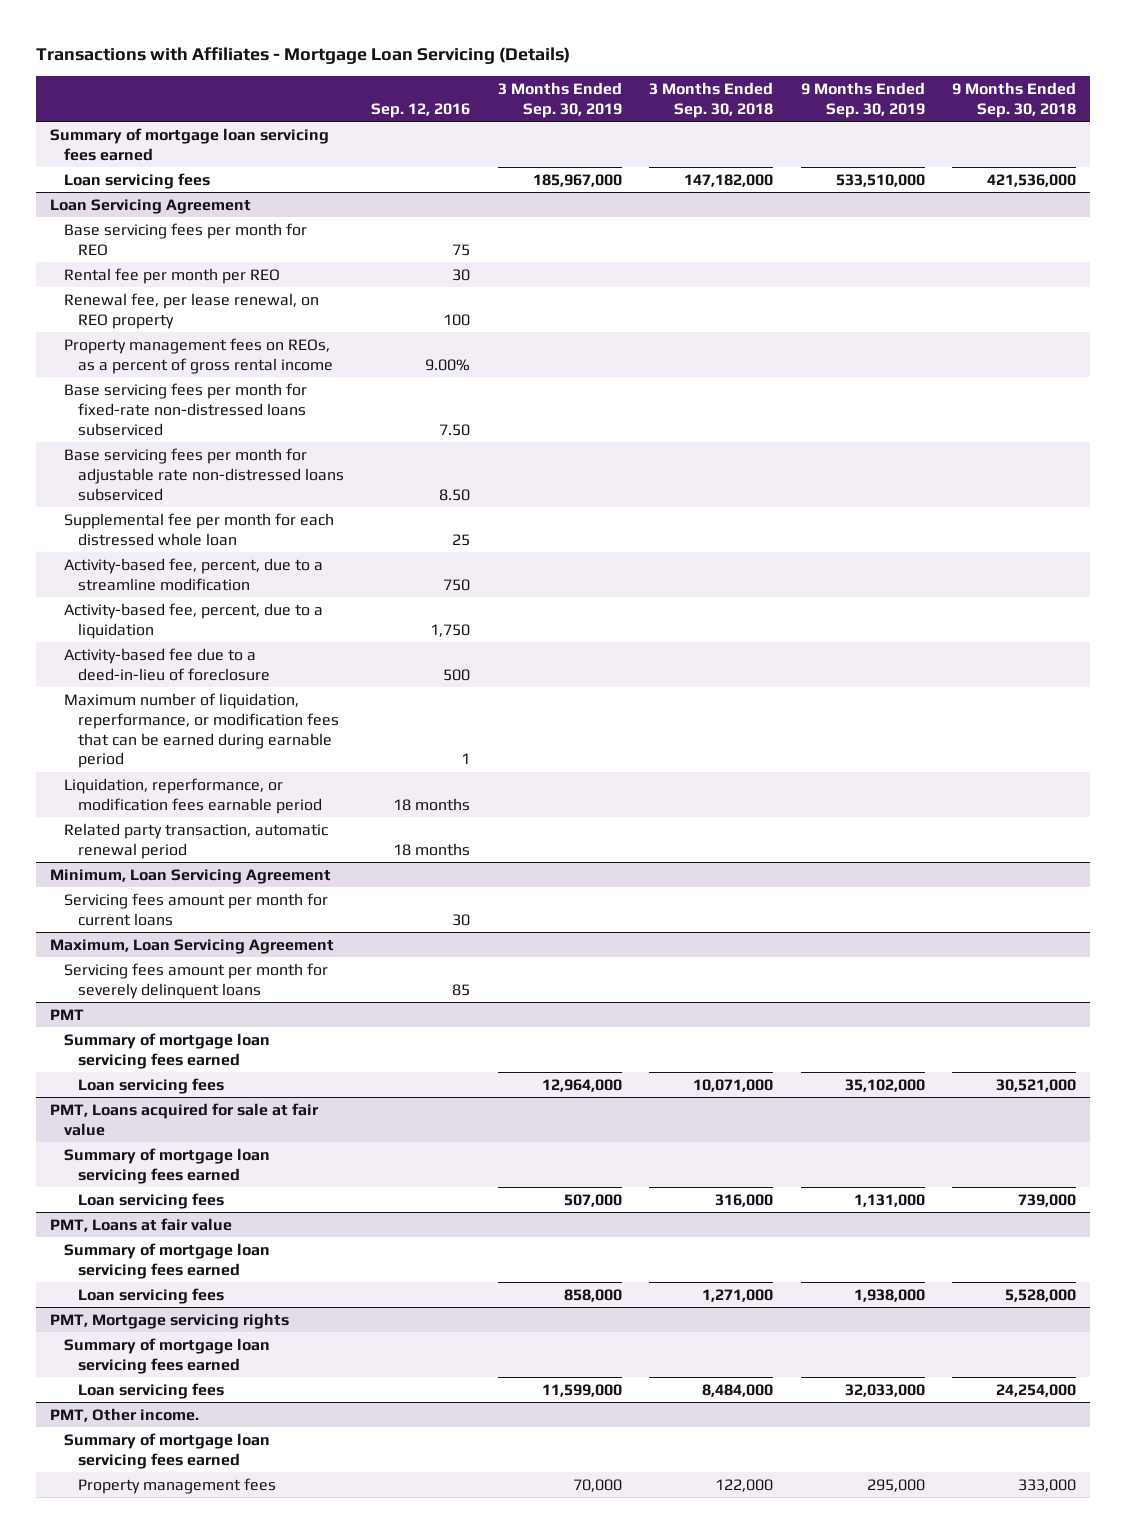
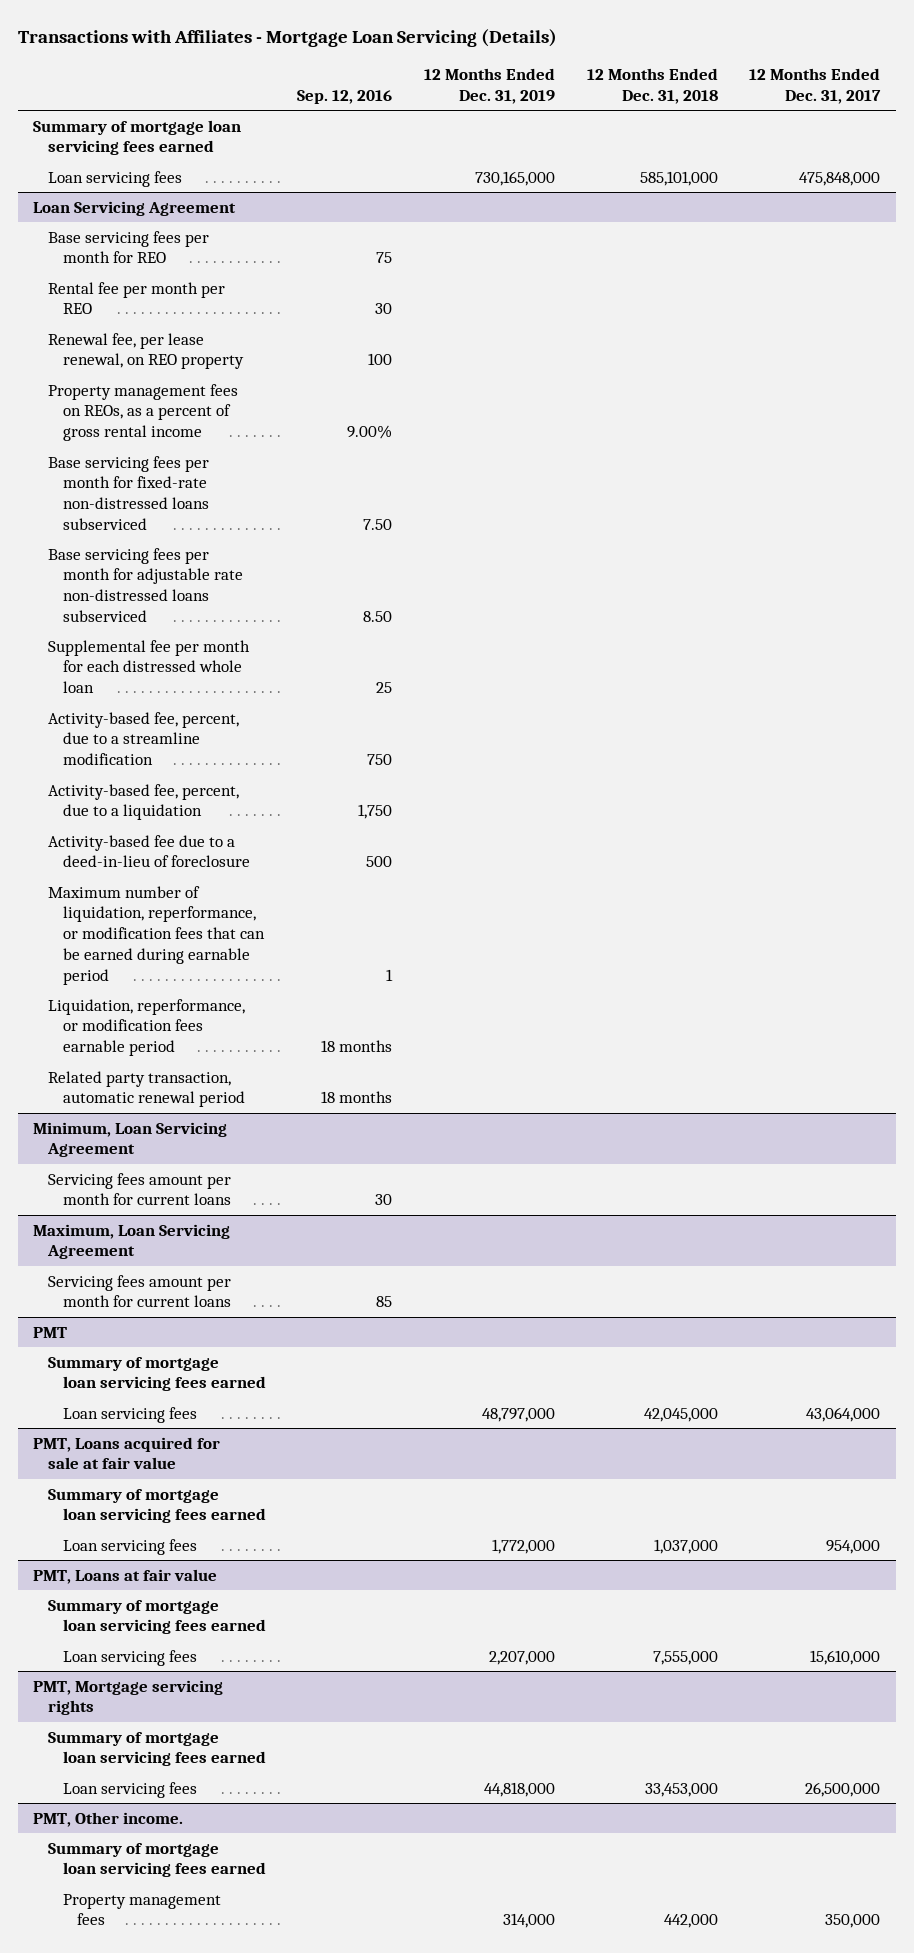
[497,82,622,118] 3 Months Ended Sep. 30, 2019 -> none
[649,82,774,118] 3 Months Ended Sep. 30, 2018 -> none
[800,82,925,118] 9 Months Ended Sep. 30, 2019 -> none
[952,82,1077,118] 9 Months Ended Sep. 30, 2018 -> none
none -> [424,68,556,104] 12 Months Ended Dec. 31, 2019
none -> [586,68,718,104] 12 Months Ended Dec. 31, 2018
none -> [749,68,882,104] 12 Months Ended Dec. 31, 2017
[63,962,328,999] Servicing fees amount per month for severely delinquent loans -> [47,1274,231,1308] Servicing fees amount per month for current loans

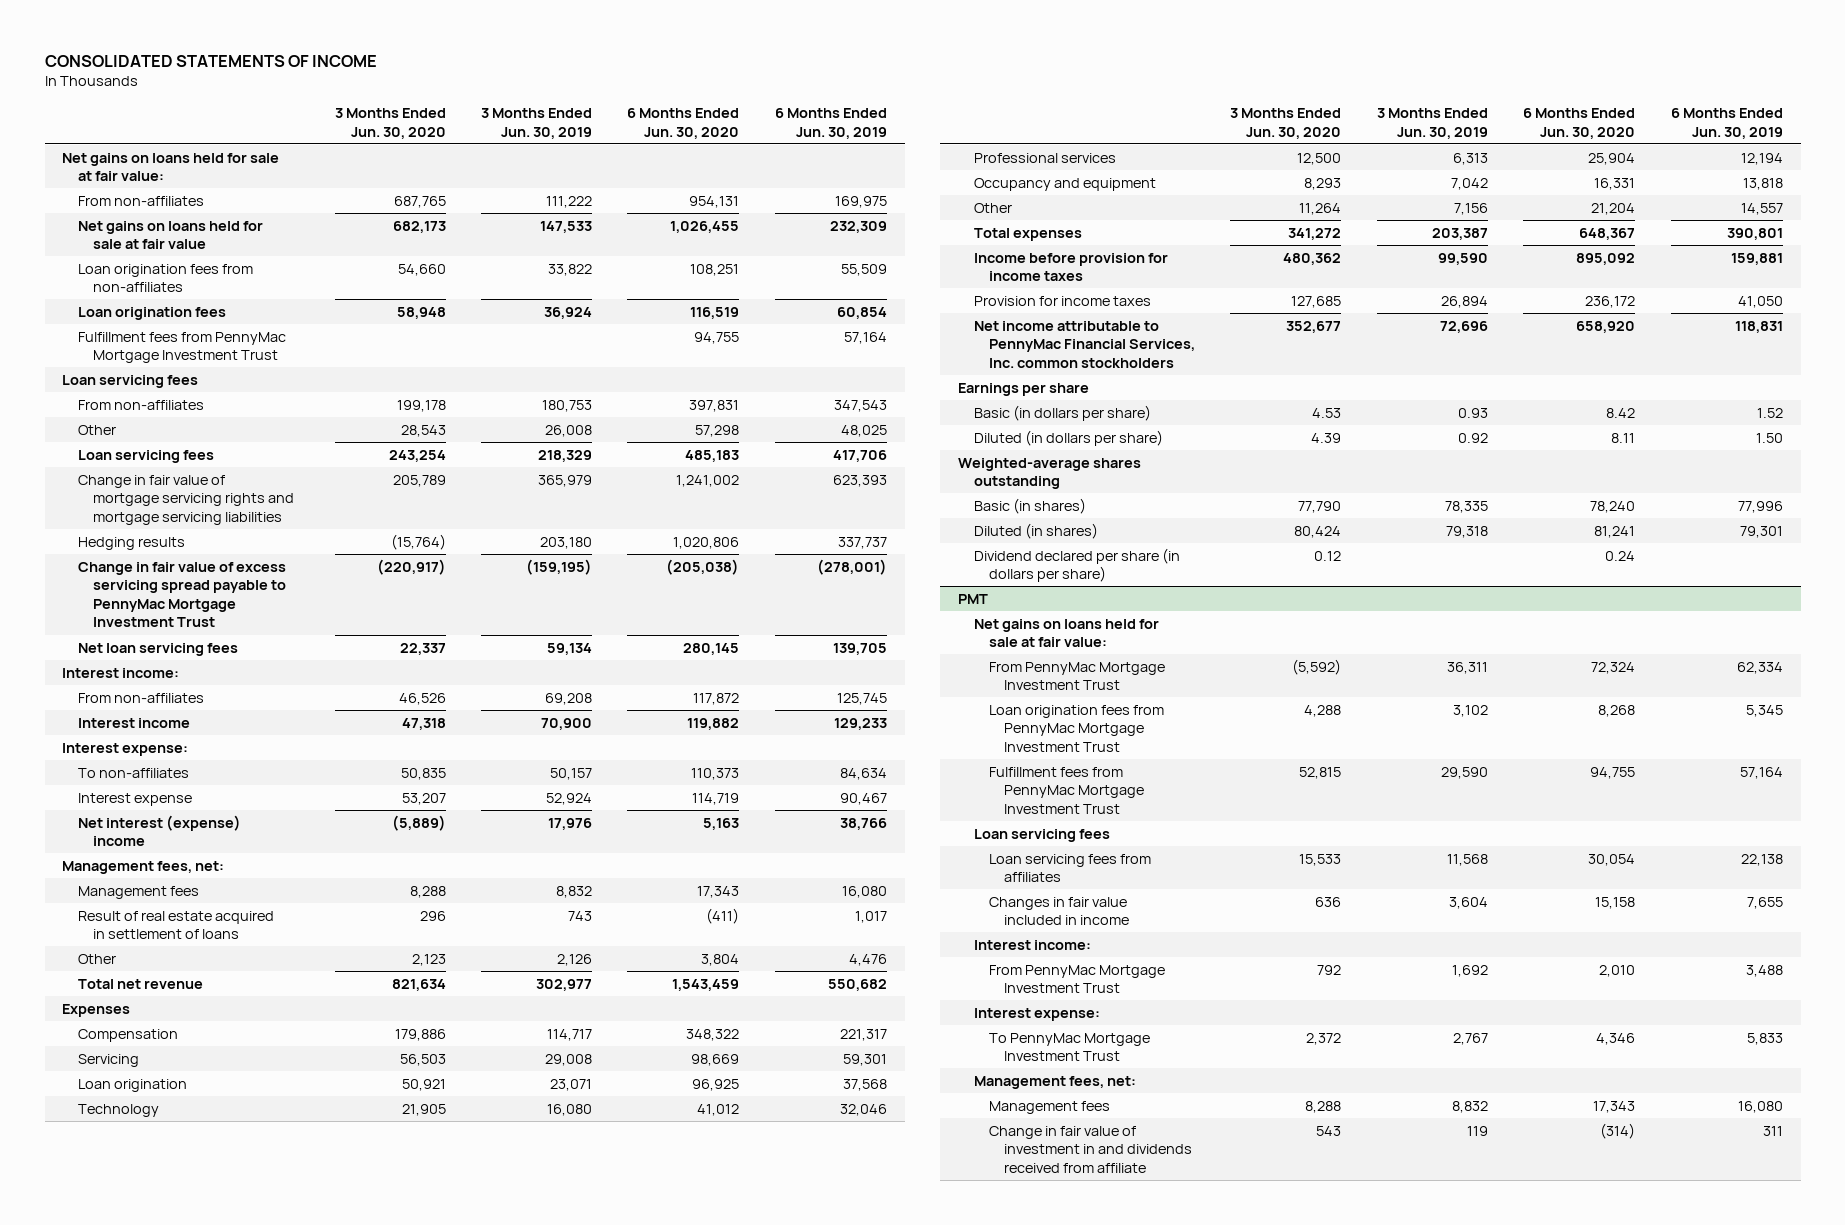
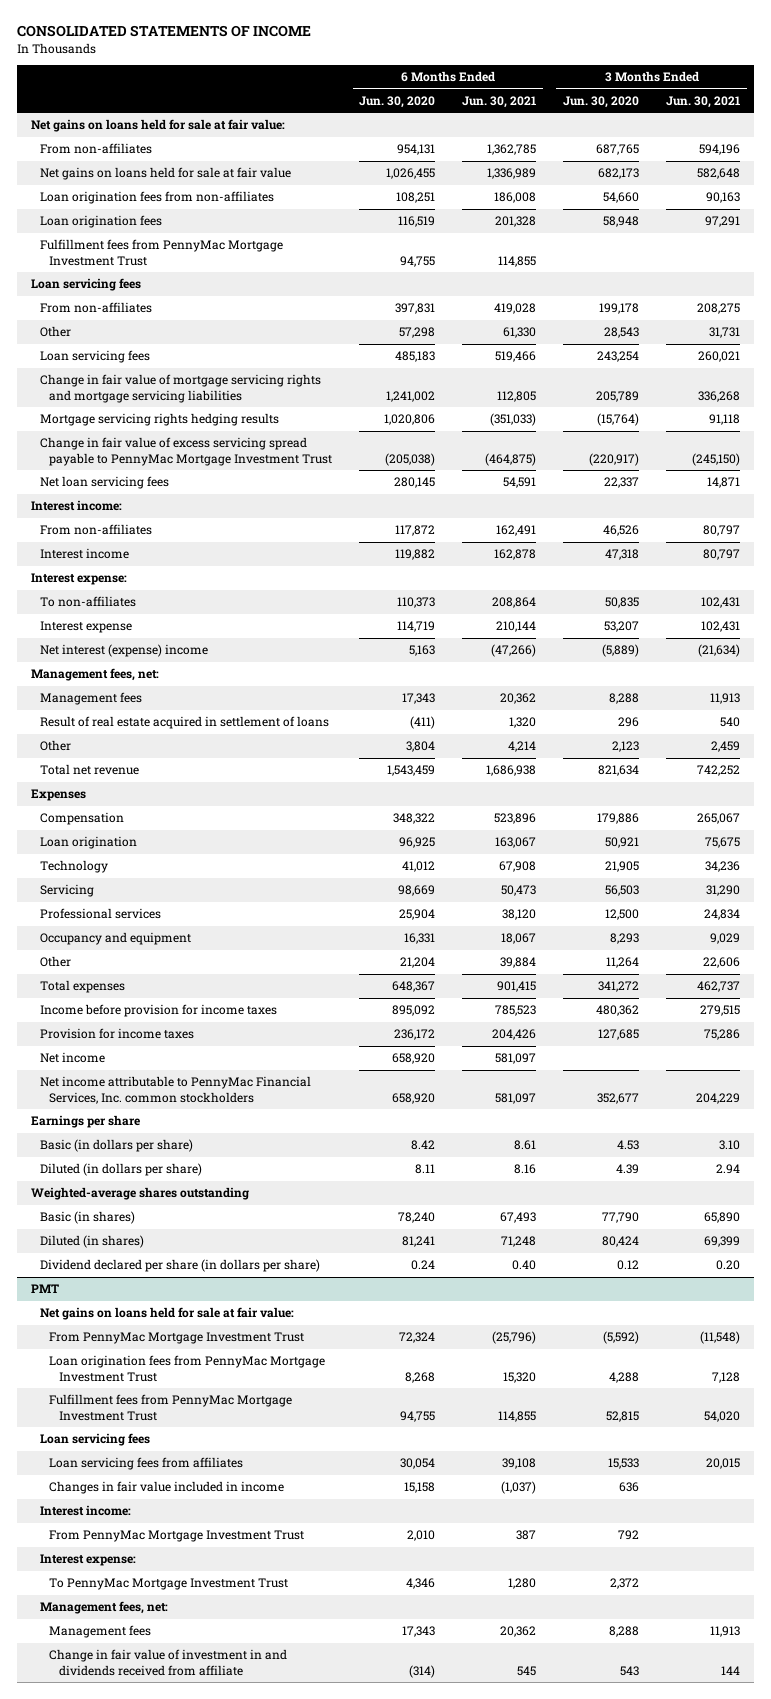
[481,108,593,139] 3 Months Ended Jun. 30, 2019 -> none
[774,108,887,139] 6 Months Ended Jun. 30, 2019 -> none
none -> [462,95,537,108] Jun. 30, 2021
none -> [666,95,741,108] Jun. 30, 2021
[77,536,185,550] Hedging results -> [40,413,280,427] Mortgage servicing rights hedging results
[77,1053,139,1067] Servicing -> [40,884,95,898] Servicing
none -> [40,1052,106,1064] Net income

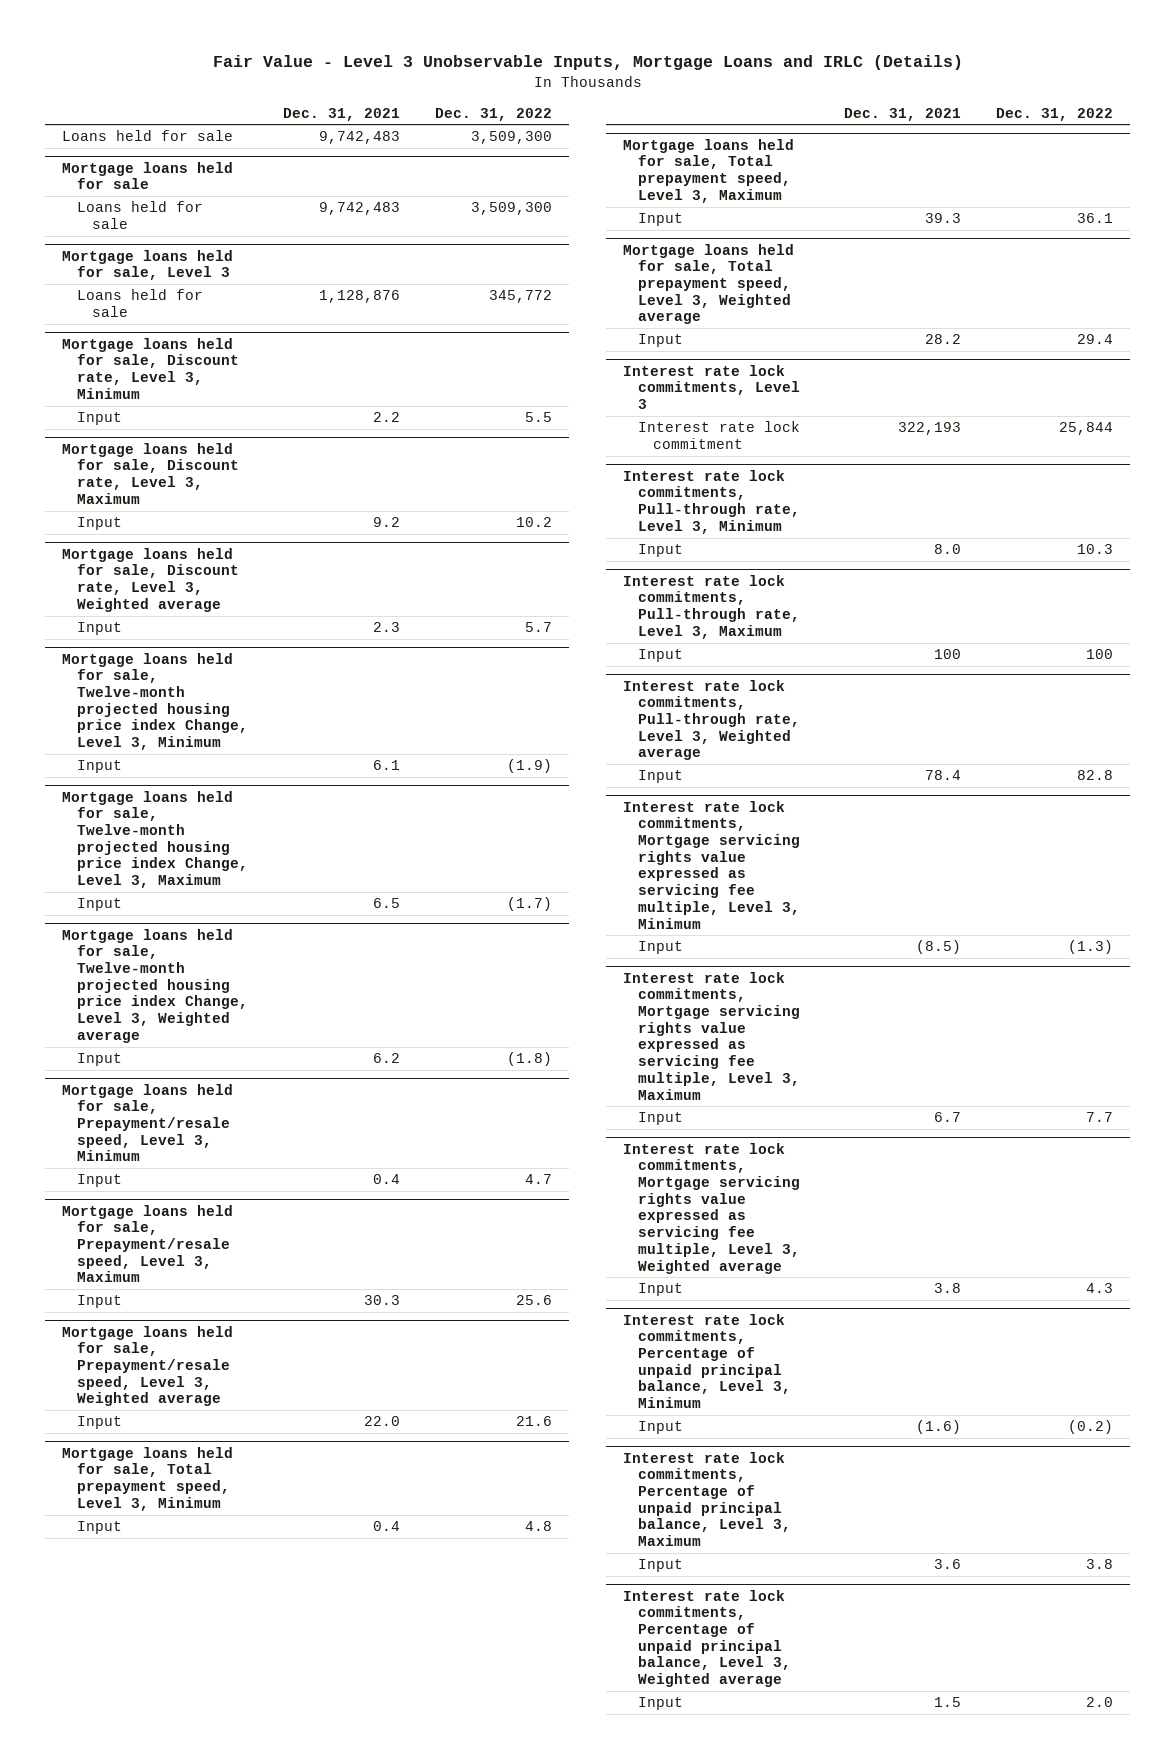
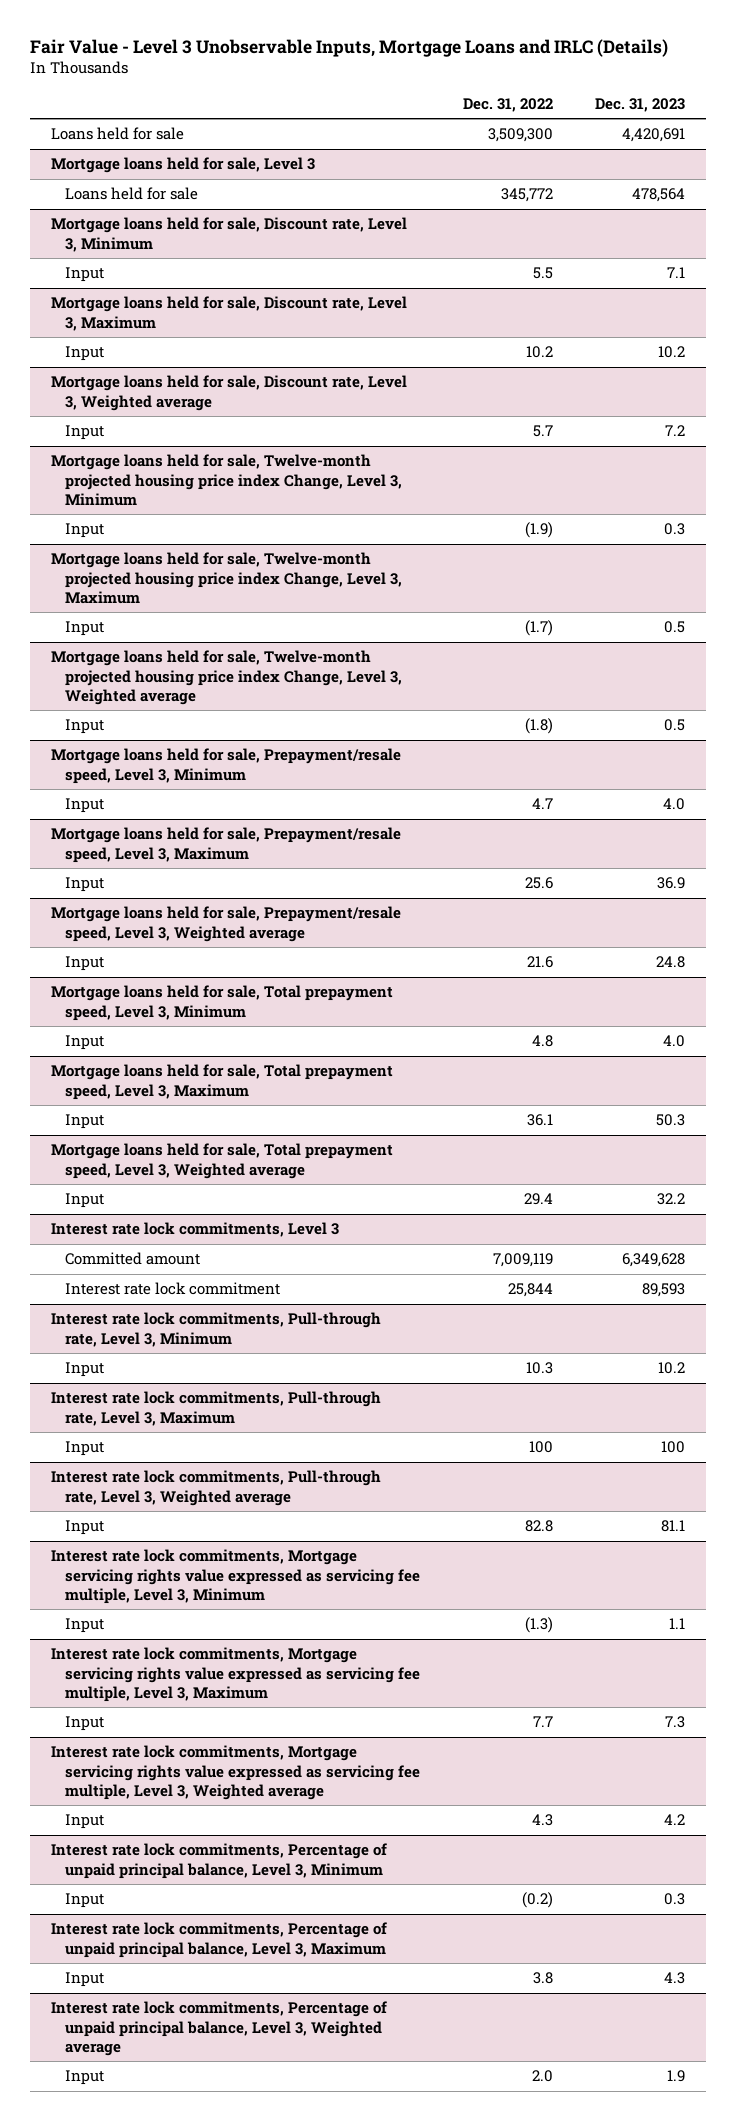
[283,107,401,121] Dec. 31, 2021 -> none
none -> [594,97,685,112] Dec. 31, 2023
[62,161,234,190] Mortgage loans held for sale -> none
[77,201,204,230] Loans held for sale -> none
none -> [65,1252,201,1266] Committed amount

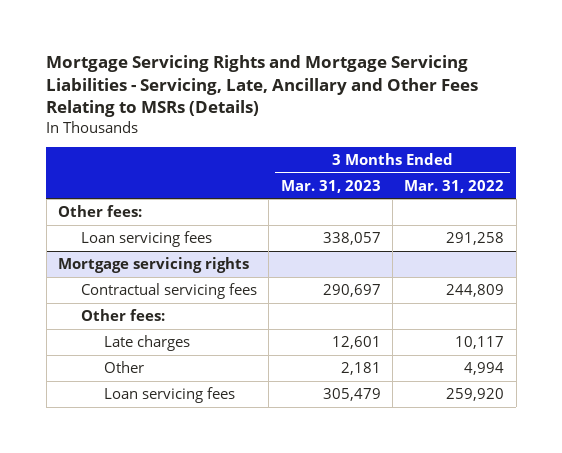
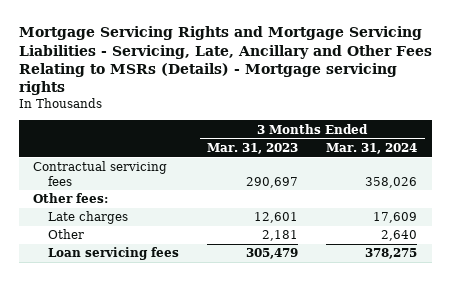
[46,55,479,118] Mortgage Servicing Rights and Mortgage Servicing Liabilities - Servicing, Late, Ancillary and Other Fees Relating to MSRs (Details) -> [18,26,432,96] Mortgage Servicing Rights and Mortgage Servicing Liabilities - Servicing, Late, Ancillary and Other Fees Relating to MSRs (Details) - Mortgage servicing rights
[404,179,505,193] Mar. 31, 2022 -> none
none -> [326,143,418,155] Mar. 31, 2024
[57,204,142,217] Other fees: -> none
[80,230,212,247] Loan servicing fees -> none
[57,256,249,273] Mortgage servicing rights -> none

